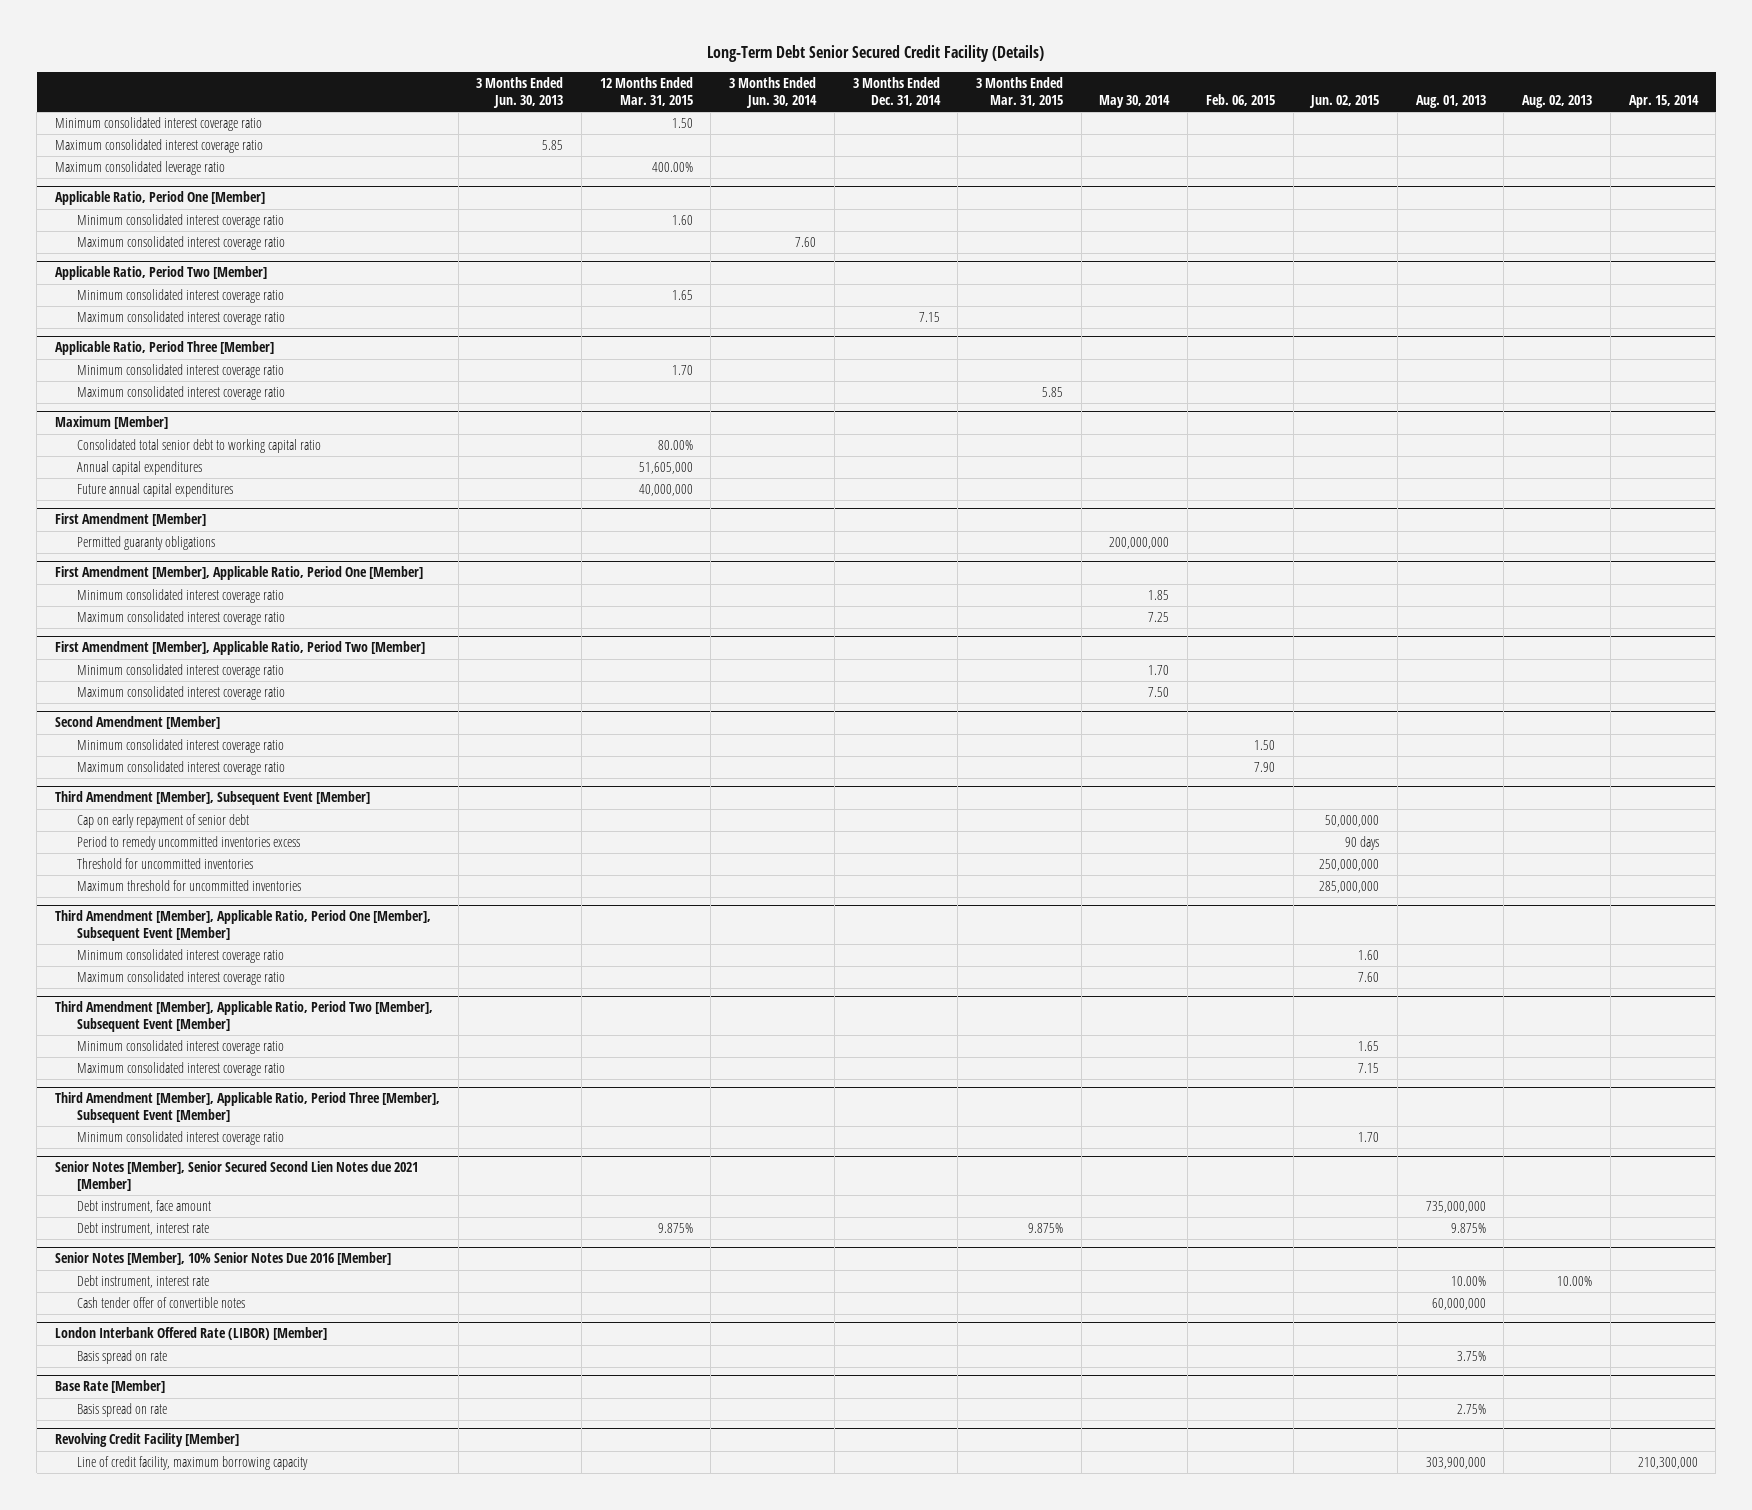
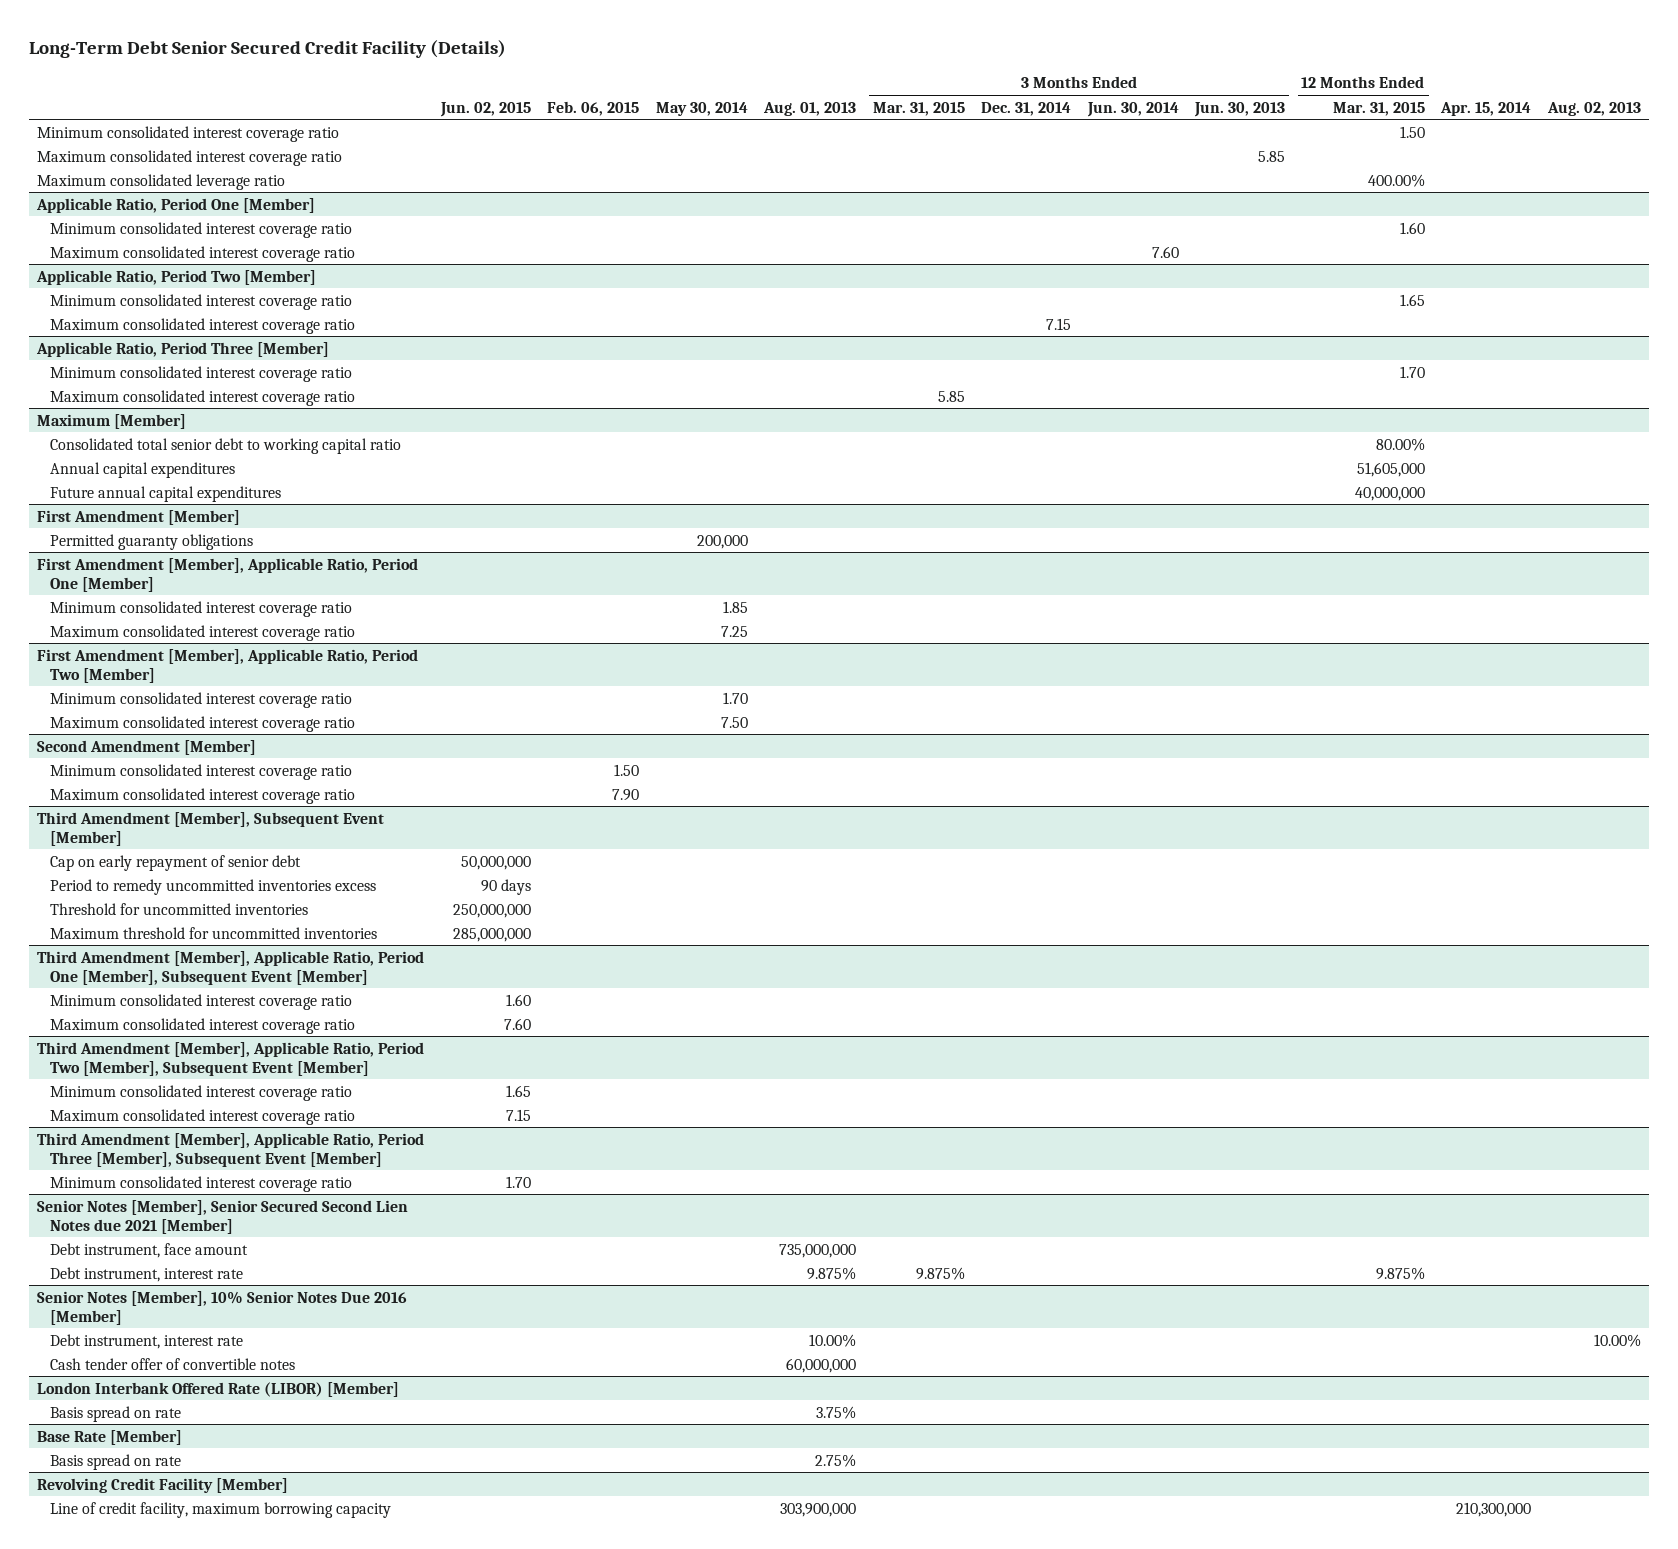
[1109,537,1170,550] 200,000,000 -> [696,534,748,549] 200,000

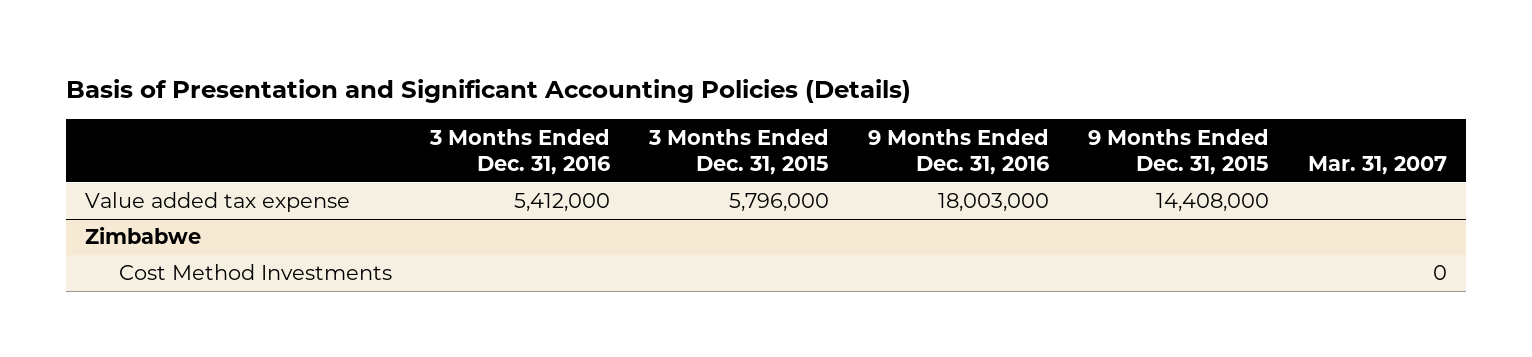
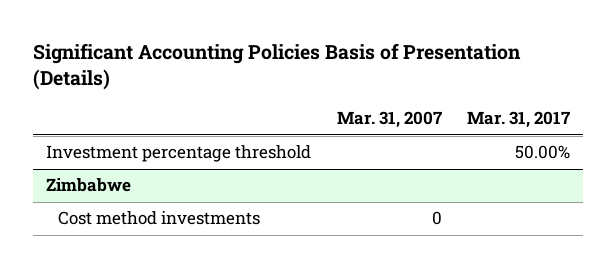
[65,79,911,104] Basis of Presentation and Significant Accounting Policies (Details) -> [33,43,522,91] Significant Accounting Policies Basis of Presentation (Details)
[429,128,611,176] 3 Months Ended Dec. 31, 2016 -> none
[648,128,830,176] 3 Months Ended Dec. 31, 2015 -> none
[868,128,1050,176] 9 Months Ended Dec. 31, 2016 -> none
[1087,128,1269,176] 9 Months Ended Dec. 31, 2015 -> none
none -> [467,111,571,129] Mar. 31, 2017
[84,192,350,213] Value added tax expense -> none
none -> [45,145,311,163] Investment percentage threshold
[118,264,392,281] Cost Method Investments -> [58,211,261,226] Cost method investments

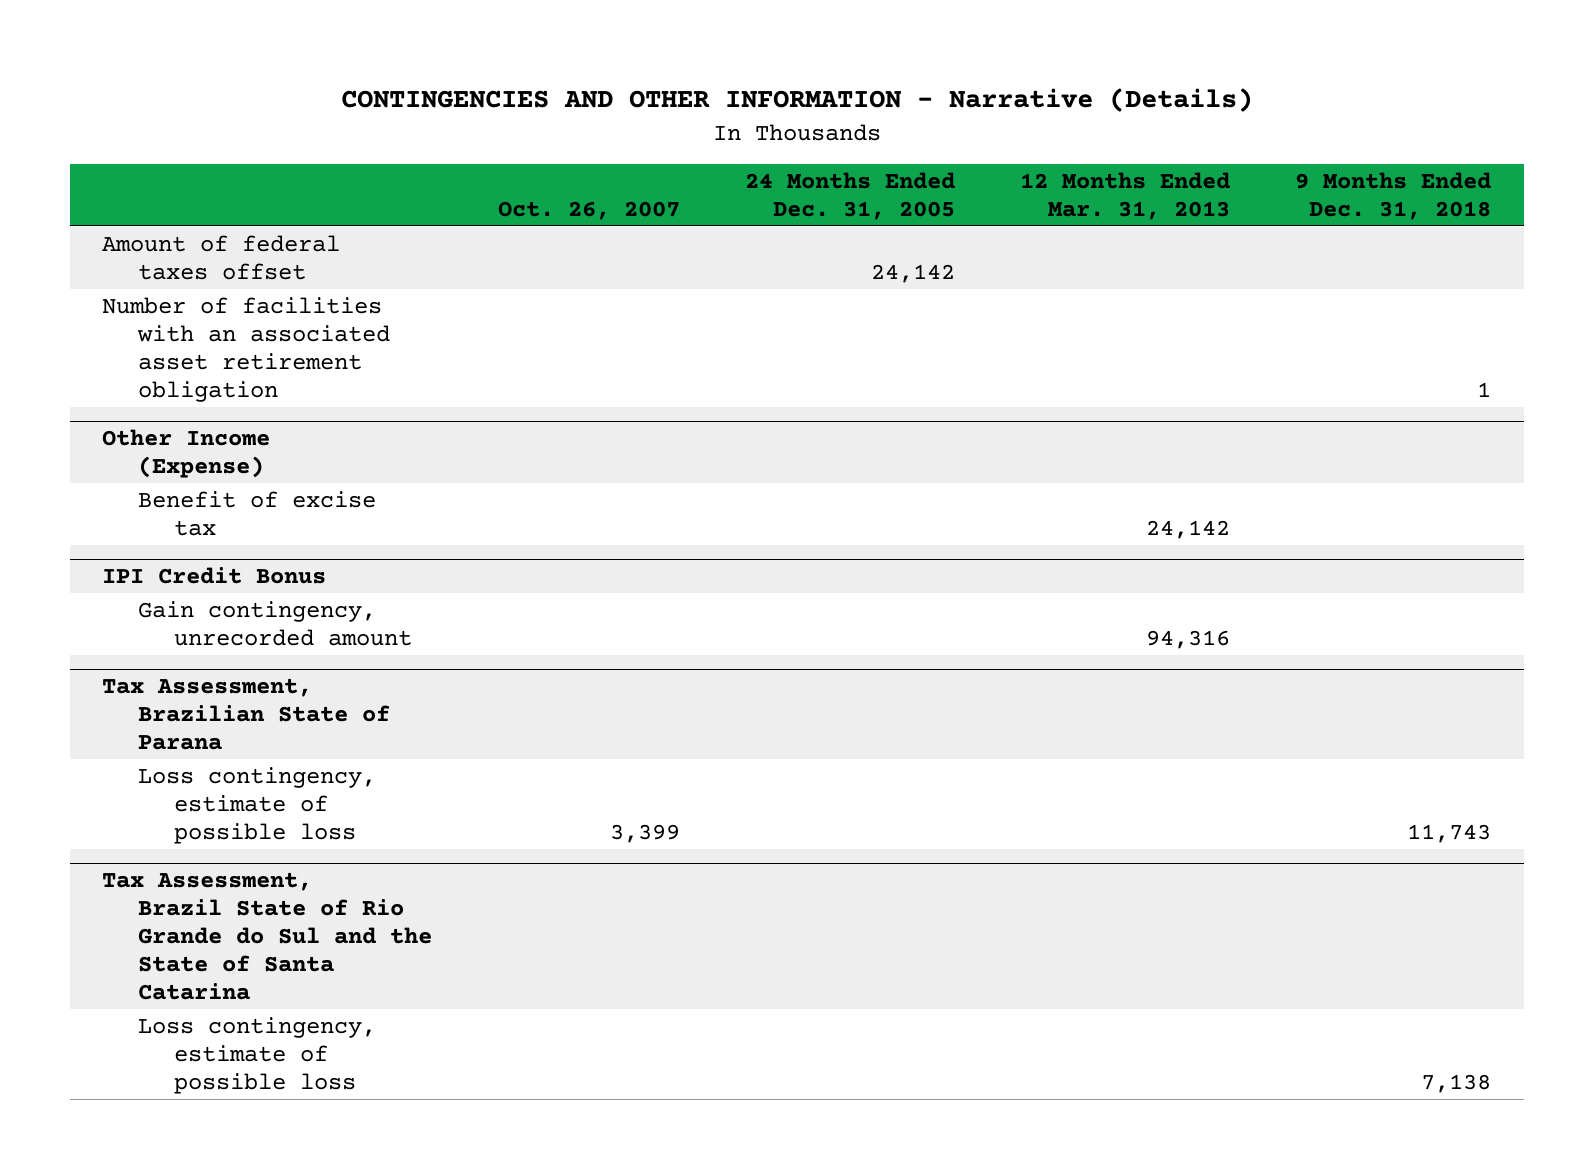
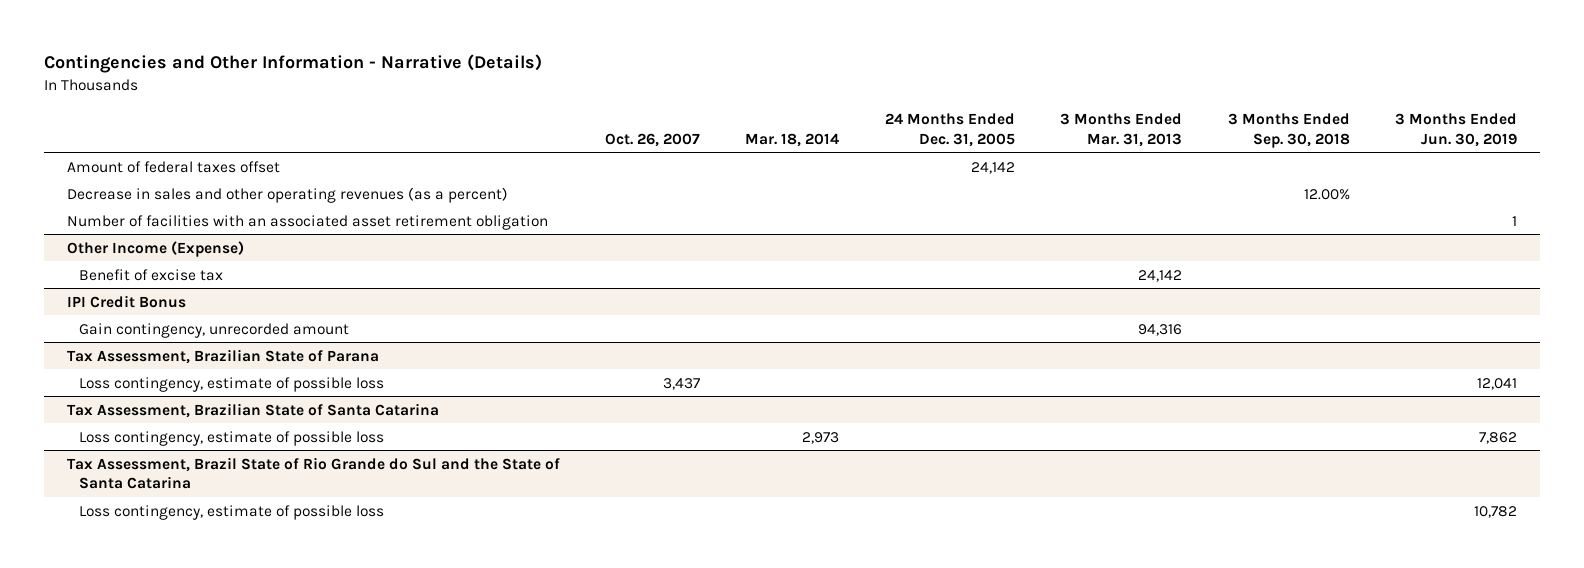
[340,88,1253,113] CONTINGENCIES AND OTHER INFORMATION - Narrative (Details) -> [43,54,542,74] Contingencies and Other Information - Narrative (Details)
[1019,171,1230,220] 12 Months Ended Mar. 31, 2013 -> none
[1295,171,1492,220] 9 Months Ended Dec. 31, 2018 -> none
none -> [745,132,840,147] Mar. 18, 2014
none -> [1060,112,1183,147] 3 Months Ended Mar. 31, 2013
none -> [1227,112,1350,148] 3 Months Ended Sep. 30, 2018
none -> [1394,112,1517,147] 3 Months Ended Jun. 30, 2019
none -> [66,186,508,203] Decrease in sales and other operating revenues (as a percent)
[609,824,680,844] 3,399 -> [662,377,700,390] 3,437
none -> [66,402,439,418] Tax Assessment, Brazilian State of Santa Catarina
none -> [78,430,384,446] Loss contingency, estimate of possible loss

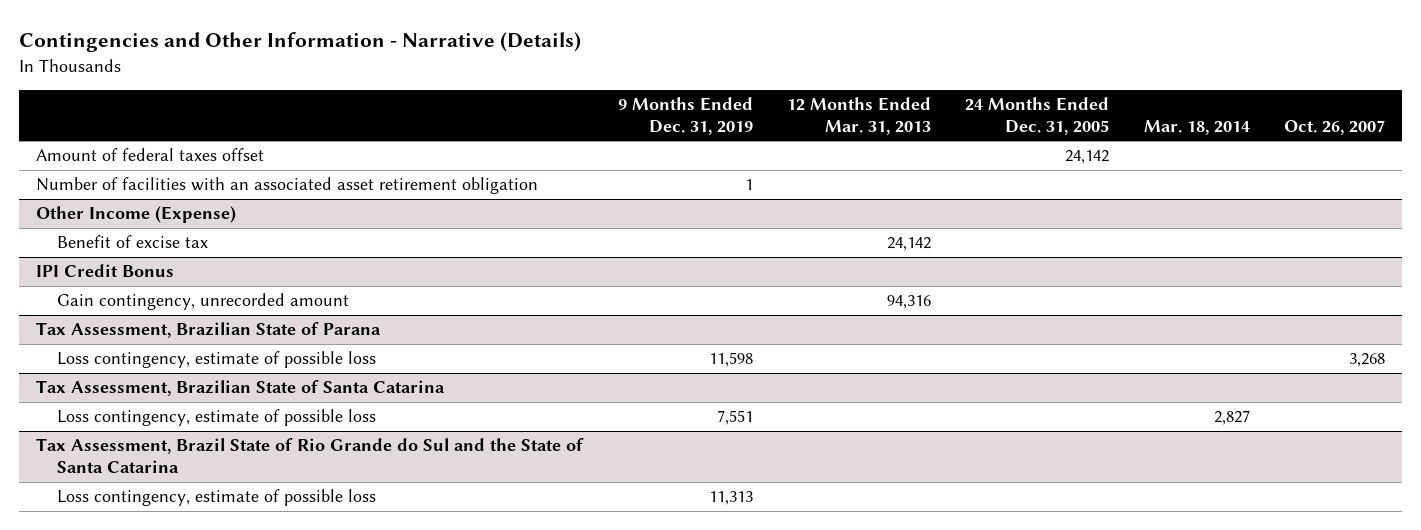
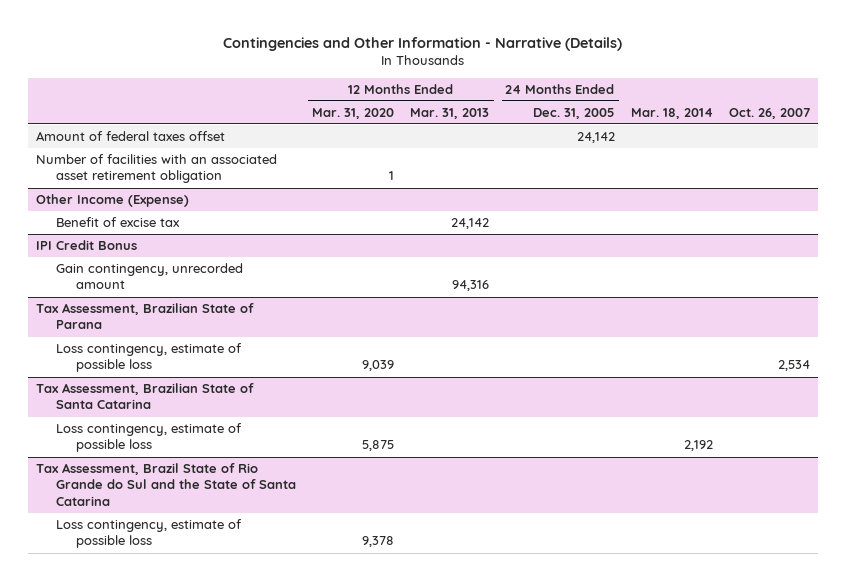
[617,97,753,135] 9 Months Ended Dec. 31, 2019 -> none
none -> [312,107,395,119] Mar. 31, 2020
[1348,353,1385,368] 3,268 -> [778,360,811,372] 2,534
[1213,410,1250,426] 2,827 -> [683,440,713,452] 2,192

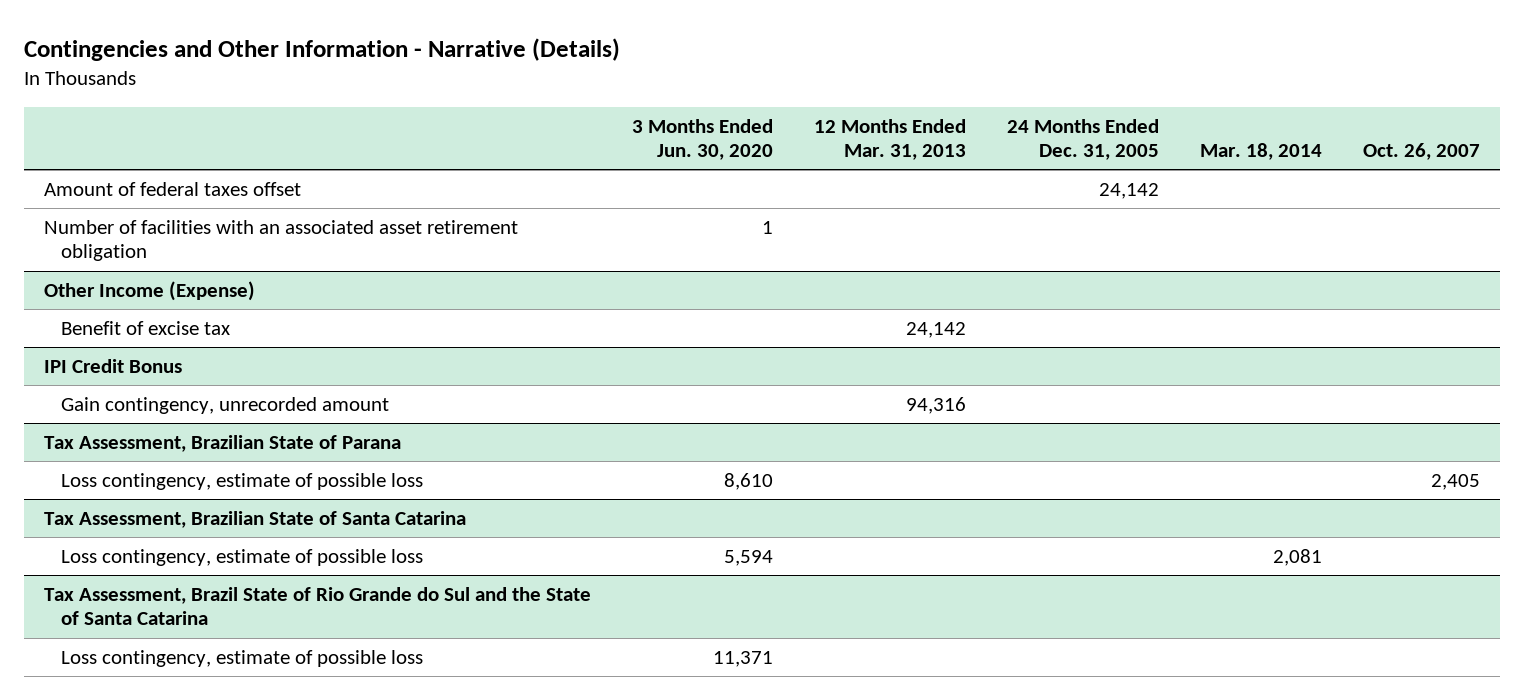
[312,107,395,119] Mar. 31, 2020 -> none
none -> [632,118,774,160] 3 Months Ended Jun. 30, 2020
[778,360,811,372] 2,534 -> [1430,473,1480,490] 2,405
[683,440,713,452] 2,192 -> [1273,548,1323,566] 2,081

